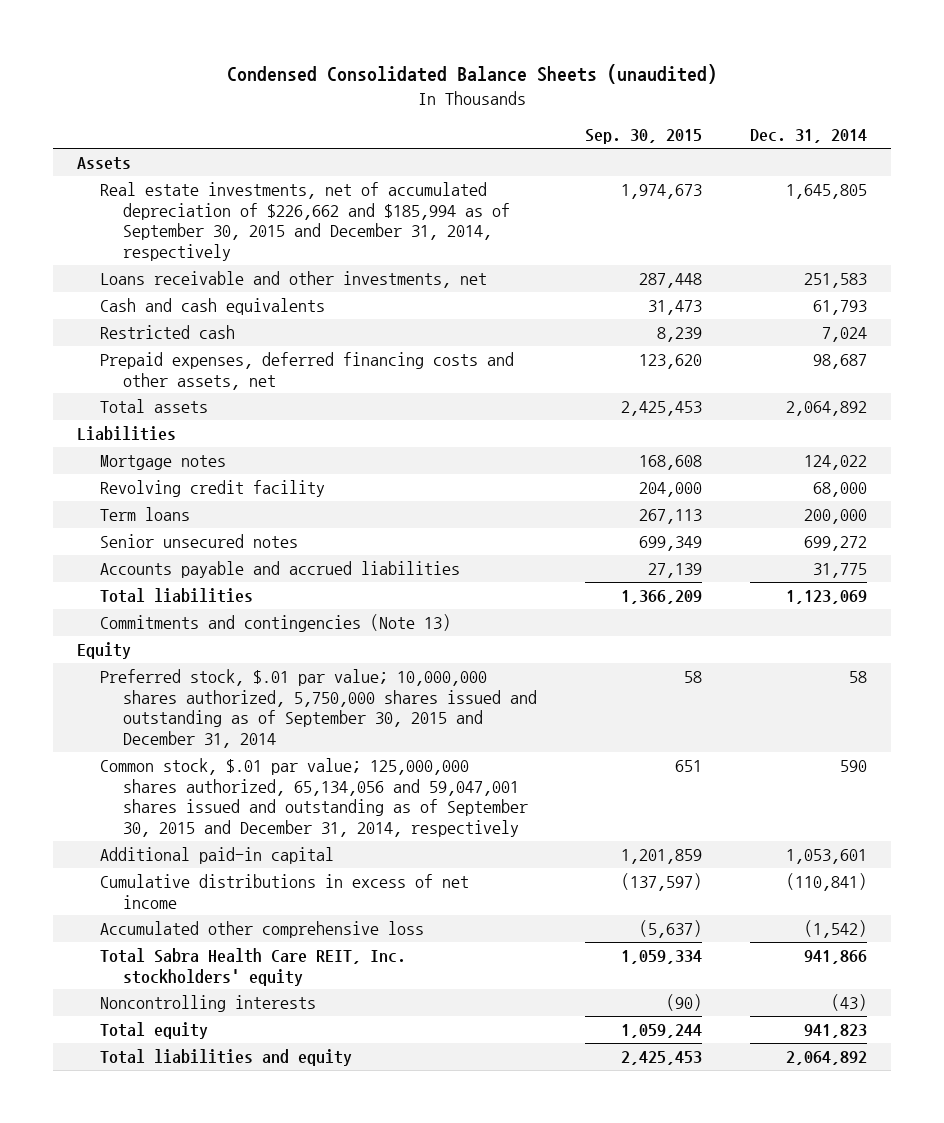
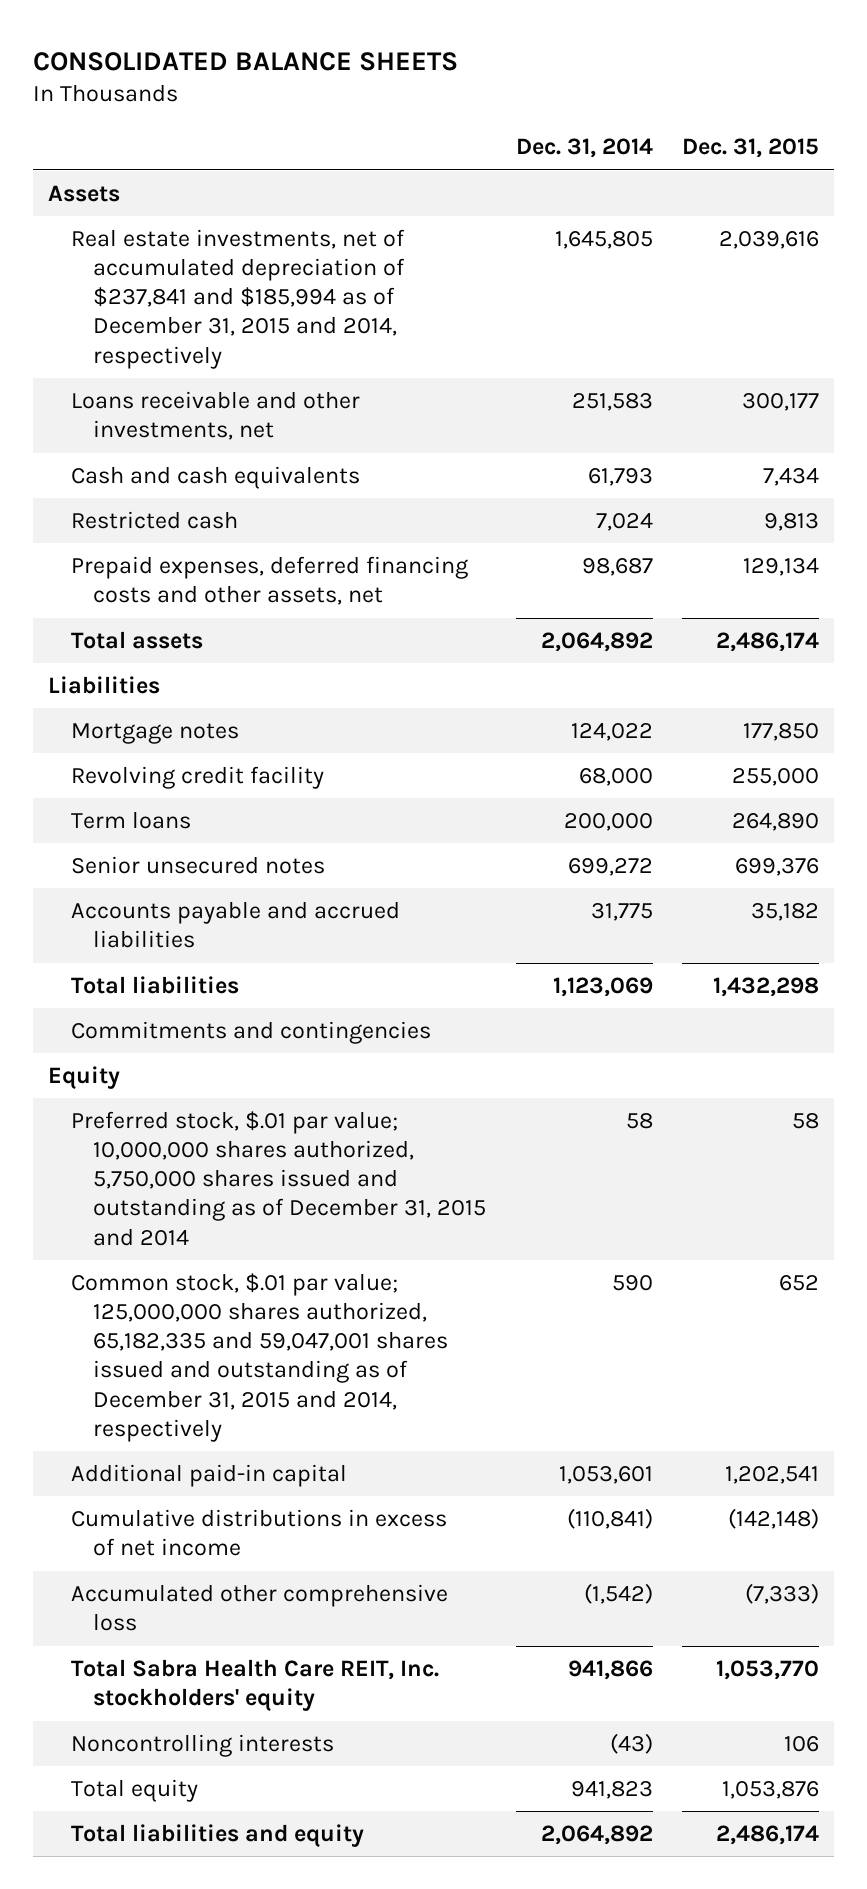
[226,64,717,85] Condensed Consolidated Balance Sheets (unaudited) -> [33,51,459,71] CONSOLIDATED BALANCE SHEETS
[584,129,702,145] Sep. 30, 2015 -> none
none -> [682,138,820,159] Dec. 31, 2015
[100,181,511,262] Real estate investments, net of accumulated depreciation of $226,662 and $185,994 as of September 30, 2015 and December 31, 2014, respectively -> [70,229,406,369] Real estate investments, net of accumulated depreciation of $237,841 and $185,994 as of December 31, 2015 and 2014, respectively
[100,613,452,632] Commitments and contingencies (Note 13) -> [70,1021,431,1045] Commitments and contingencies
[100,668,538,749] Preferred stock, $.01 par value; 10,000,000 shares authorized, 5,750,000 shares issued and outstanding as of September 30, 2015 and December 31, 2014 -> [70,1111,487,1246] Preferred stock, $.01 par value; 10,000,000 shares authorized, 5,750,000 shares issued and outstanding as of December 31, 2015 and 2014
[100,757,529,838] Common stock, $.01 par value; 125,000,000 shares authorized, 65,134,056 and 59,047,001 shares issued and outstanding as of September 30, 2015 and December 31, 2014, respectively -> [70,1273,449,1442] Common stock, $.01 par value; 125,000,000 shares authorized, 65,182,335 and 59,047,001 shares issued and outstanding as of December 31, 2015 and 2014, respectively

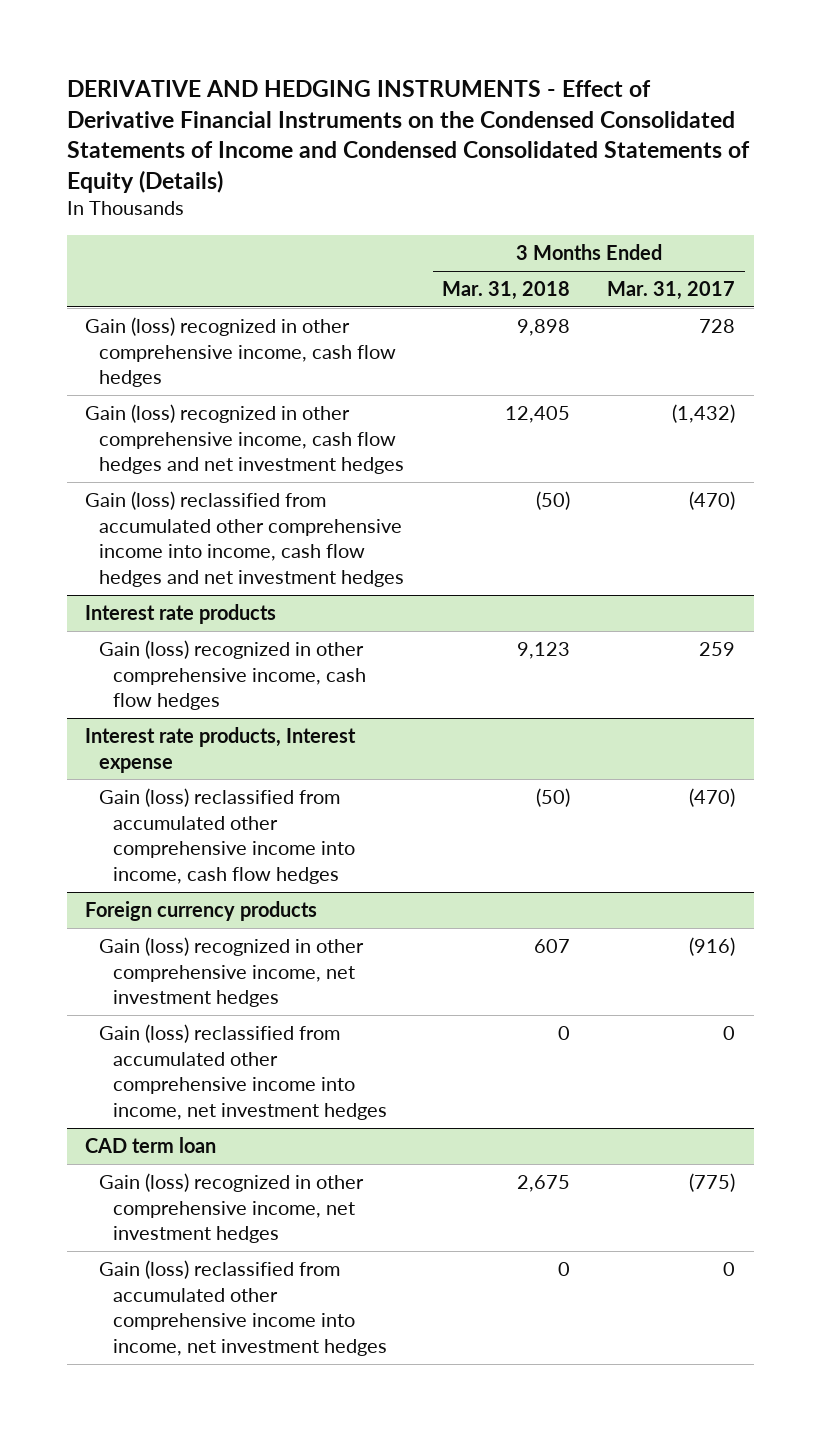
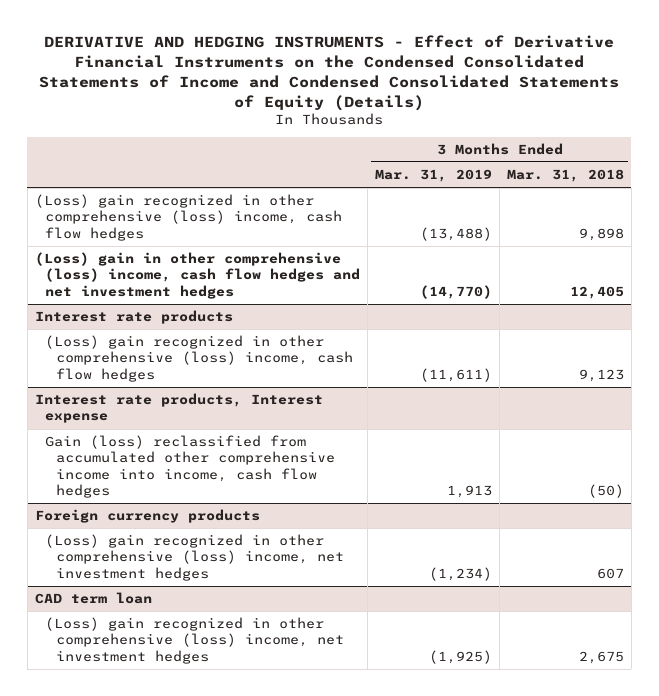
[607,281,736,301] Mar. 31, 2017 -> none
none -> [375,169,493,183] Mar. 31, 2019
[85,491,405,587] Gain (loss) reclassified from accumulated other comprehensive income into income, cash flow hedges and net investment hedges -> none
[85,317,397,388] Gain (loss) recognized in other comprehensive income, cash flow hedges -> [34,194,343,241] (Loss) gain recognized in other comprehensive (loss) income, cash flow hedges
[85,404,405,475] Gain (loss) recognized in other comprehensive income, cash flow hedges and net investment hedges -> [34,252,361,299] (Loss) gain in other comprehensive (loss) income, cash flow hedges and net investment hedges
[99,640,367,711] Gain (loss) recognized in other comprehensive income, cash flow hedges -> [45,335,353,382] (Loss) gain recognized in other comprehensive (loss) income, cash flow hedges
[99,1024,388,1120] Gain (loss) reclassified from accumulated other comprehensive income into income, net investment hedges -> none
[99,937,365,1008] Gain (loss) recognized in other comprehensive income, net investment hedges -> [45,534,344,581] (Loss) gain recognized in other comprehensive (loss) income, net investment hedges
[99,1260,388,1356] Gain (loss) reclassified from accumulated other comprehensive income into income, net investment hedges -> none
[99,1173,365,1244] Gain (loss) recognized in other comprehensive income, net investment hedges -> [45,617,344,664] (Loss) gain recognized in other comprehensive (loss) income, net investment hedges

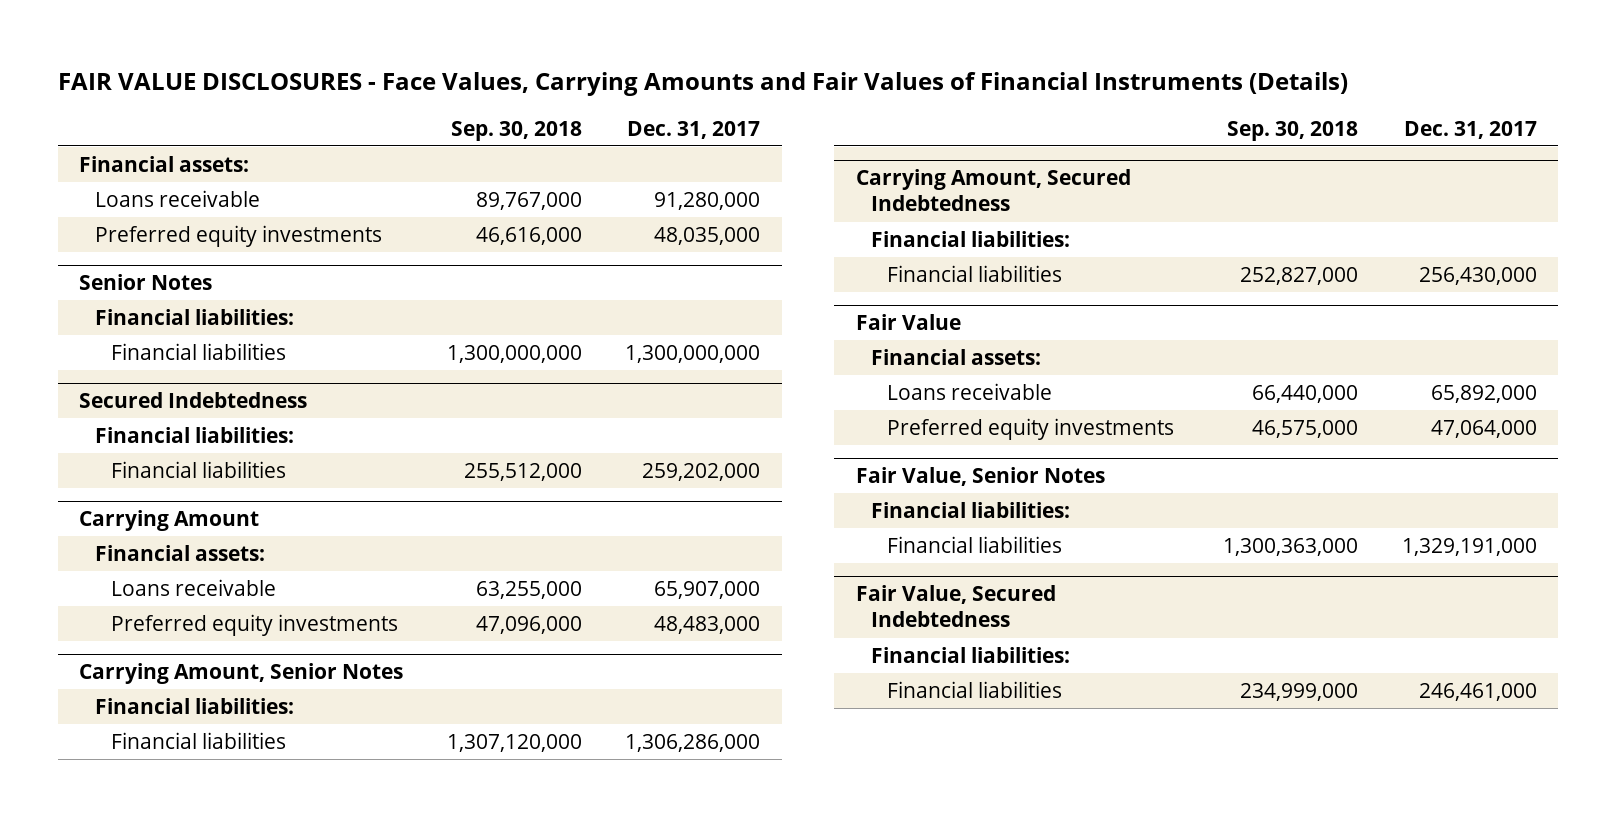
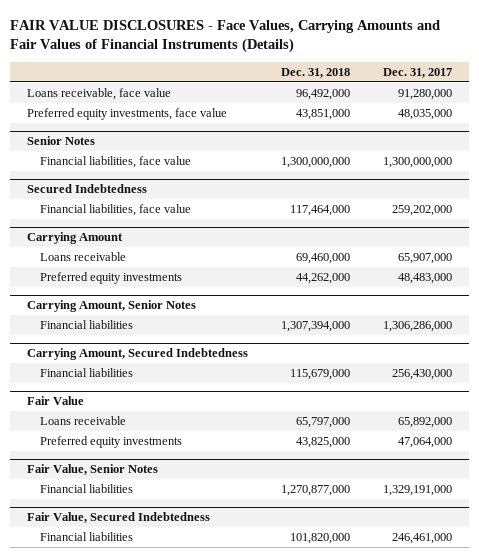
[450,120,582,141] Sep. 30, 2018 -> none
none -> [281,67,351,78] Dec. 31, 2018
[79,156,250,173] Financial assets: -> none
[95,190,261,208] Loans receivable -> [26,87,171,100] Loans receivable, face value
[95,225,383,248] Preferred equity investments -> [26,107,227,120] Preferred equity investments, face value
[95,309,295,326] Financial liabilities: -> none
[110,343,286,361] Financial liabilities -> [39,155,191,168] Financial liabilities, face value
[95,427,295,444] Financial liabilities: -> none
[110,461,286,479] Financial liabilities -> [39,203,191,216] Financial liabilities, face value
[95,545,266,562] Financial assets: -> none
[95,698,295,715] Financial liabilities: -> none
[871,231,1071,248] Financial liabilities: -> none
[871,349,1042,366] Financial assets: -> none
[871,502,1071,519] Financial liabilities: -> none
[871,647,1071,664] Financial liabilities: -> none

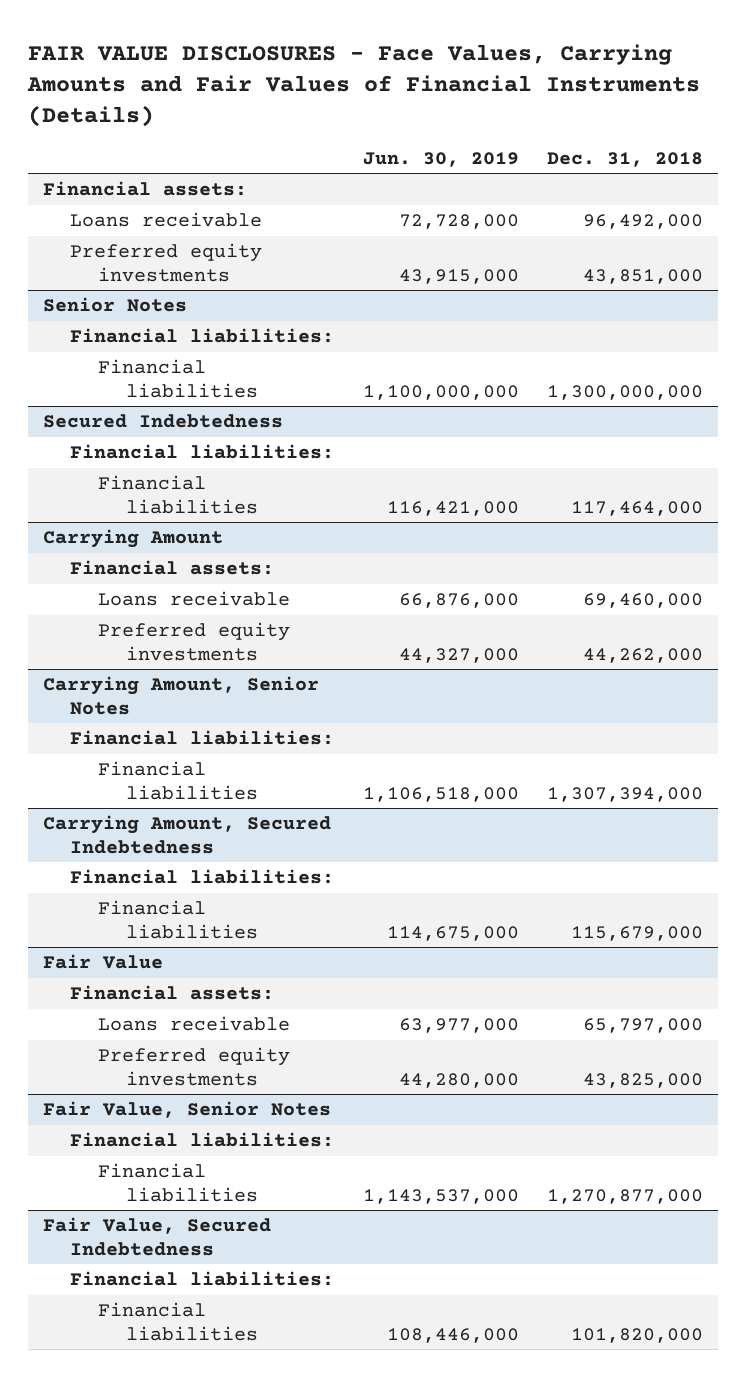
[383,67,453,78] Dec. 31, 2017 -> none
none -> [362,151,519,167] Jun. 30, 2019
none -> [42,181,247,197] Financial assets:
[26,87,171,100] Loans receivable, face value -> [70,212,263,228] Loans receivable
[26,107,227,120] Preferred equity investments, face value -> [70,243,263,282] Preferred equity investments
none -> [70,328,335,344] Financial liabilities:
[39,155,191,168] Financial liabilities, face value -> [98,359,259,398] Financial liabilities
none -> [70,444,335,460] Financial liabilities:
[39,203,191,216] Financial liabilities, face value -> [98,475,259,514] Financial liabilities
none -> [70,560,275,576] Financial assets:
none -> [70,730,335,746] Financial liabilities:
none -> [70,869,335,885] Financial liabilities:
none -> [70,985,275,1001] Financial assets:
none -> [70,1132,335,1148] Financial liabilities:
none -> [70,1271,335,1287] Financial liabilities:

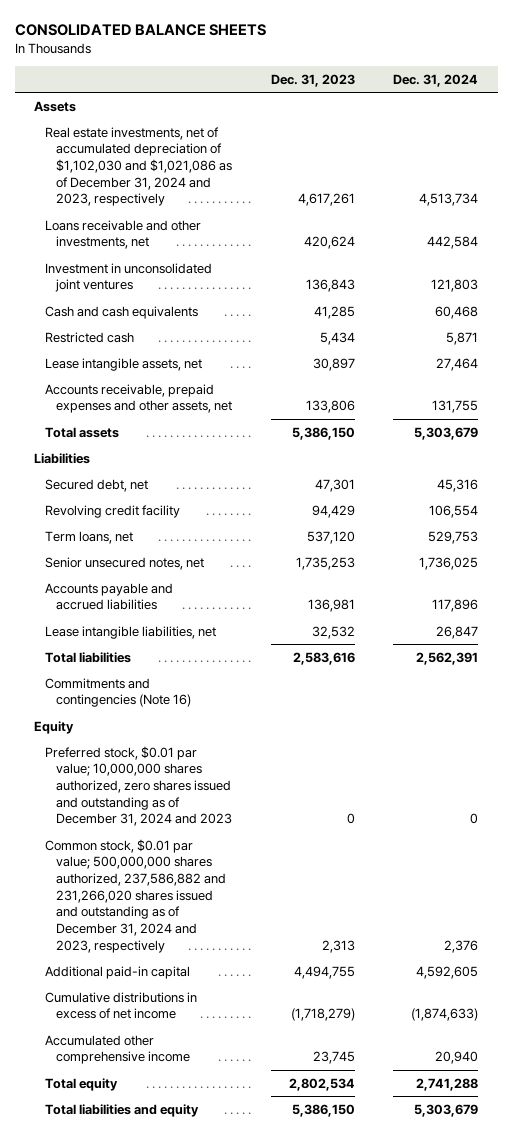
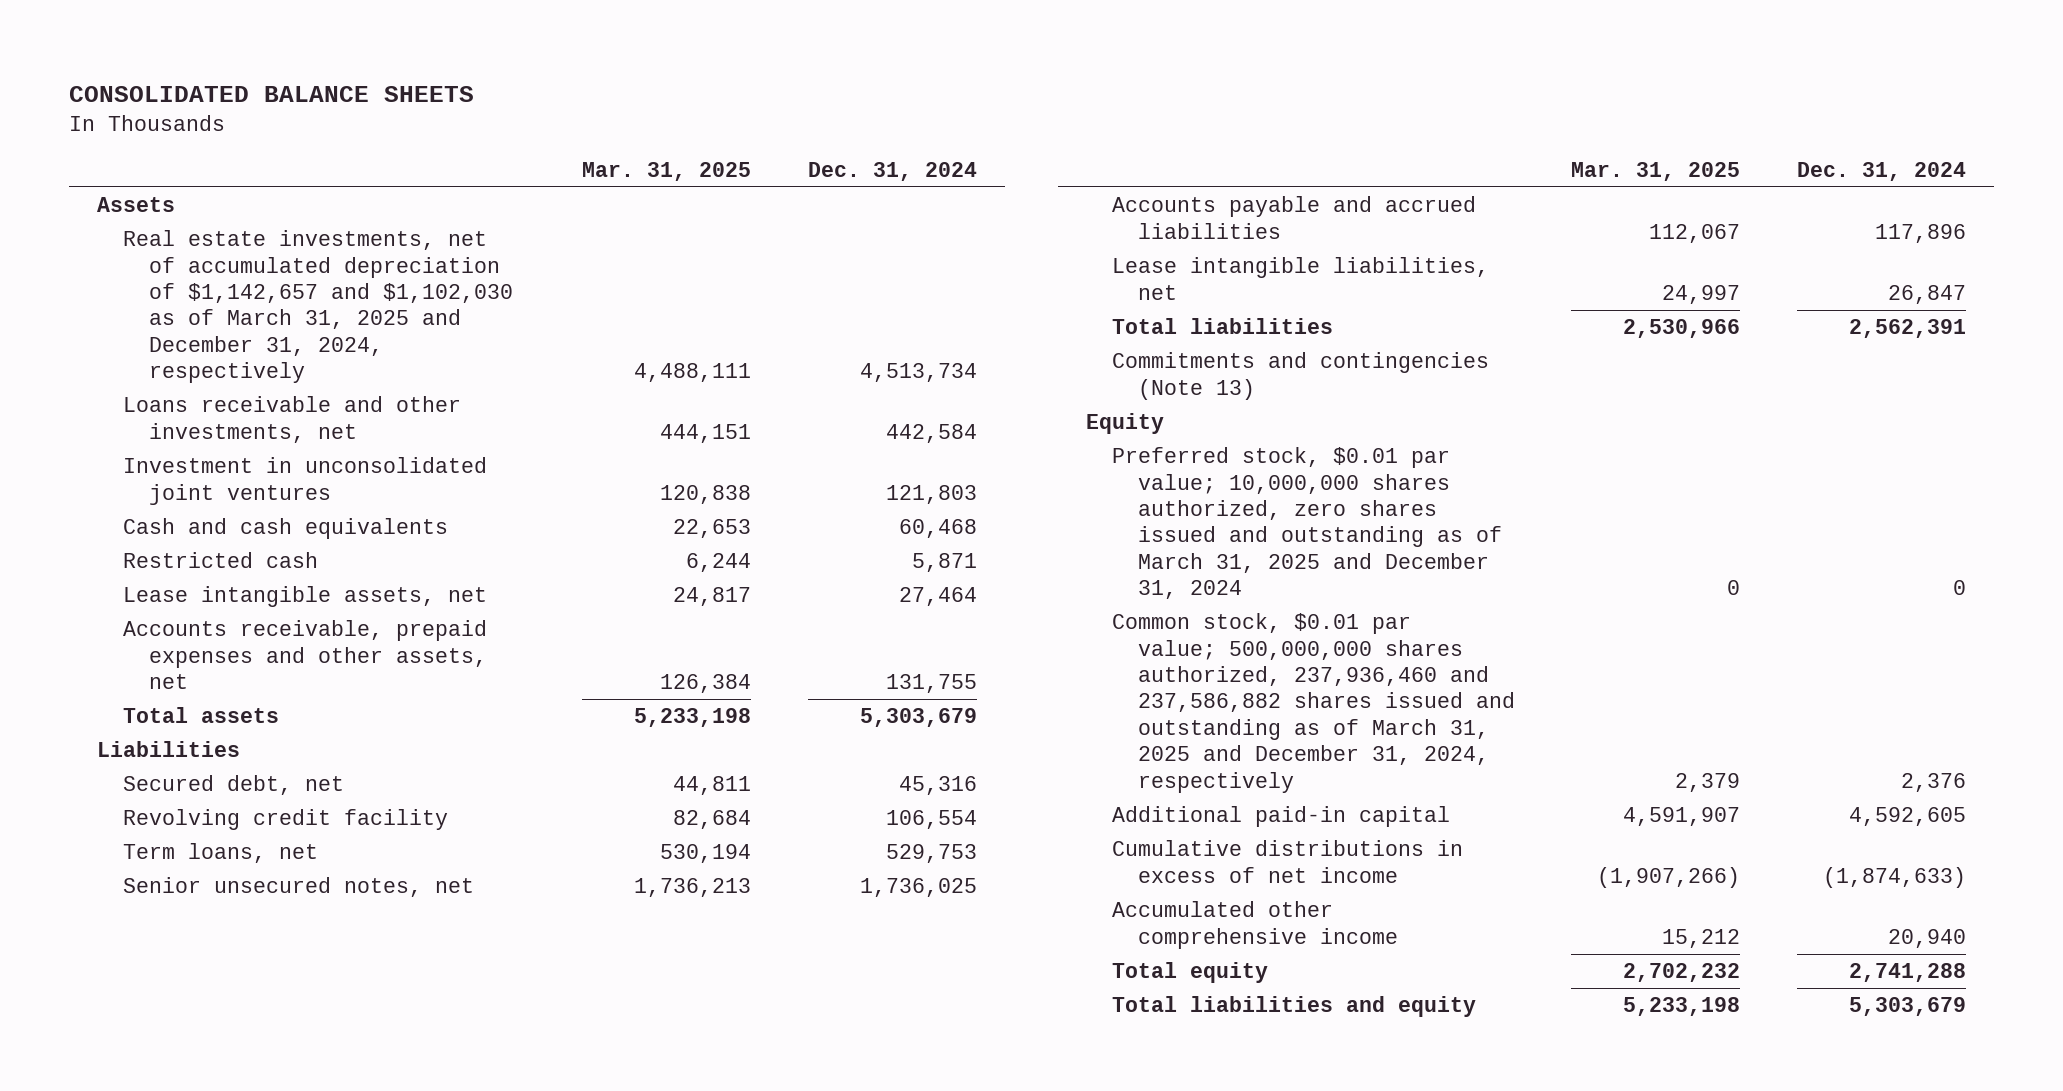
[270,73,355,87] Dec. 31, 2023 -> none
none -> [582,161,752,181] Mar. 31, 2025
[45,126,232,207] Real estate investments, net of accumulated depreciation of $1,102,030 and $1,021,086 as of December 31, 2024 and 2023, respectively -> [123,230,513,384] Real estate investments, net of accumulated depreciation of $1,142,657 and $1,102,030 as of March 31, 2025 and December 31, 2024, respectively
[45,677,191,708] Commitments and contingencies (Note 16) -> [1112,352,1490,400] Commitments and contingencies (Note 13)
[45,745,232,827] Preferred stock, $0.01 par value; 10,000,000 shares authorized, zero shares issued and outstanding as of December 31, 2024 and 2023 -> [1112,447,1502,600] Preferred stock, $0.01 par value; 10,000,000 shares authorized, zero shares issued and outstanding as of March 31, 2025 and December 31, 2024
[45,838,226,953] Common stock, $0.01 par value; 500,000,000 shares authorized, 237,586,882 and 231,266,020 shares issued and outstanding as of December 31, 2024 and 2023, respectively -> [1112,613,1515,793] Common stock, $0.01 par value; 500,000,000 shares authorized, 237,936,460 and 237,586,882 shares issued and outstanding as of March 31, 2025 and December 31, 2024, respectively

